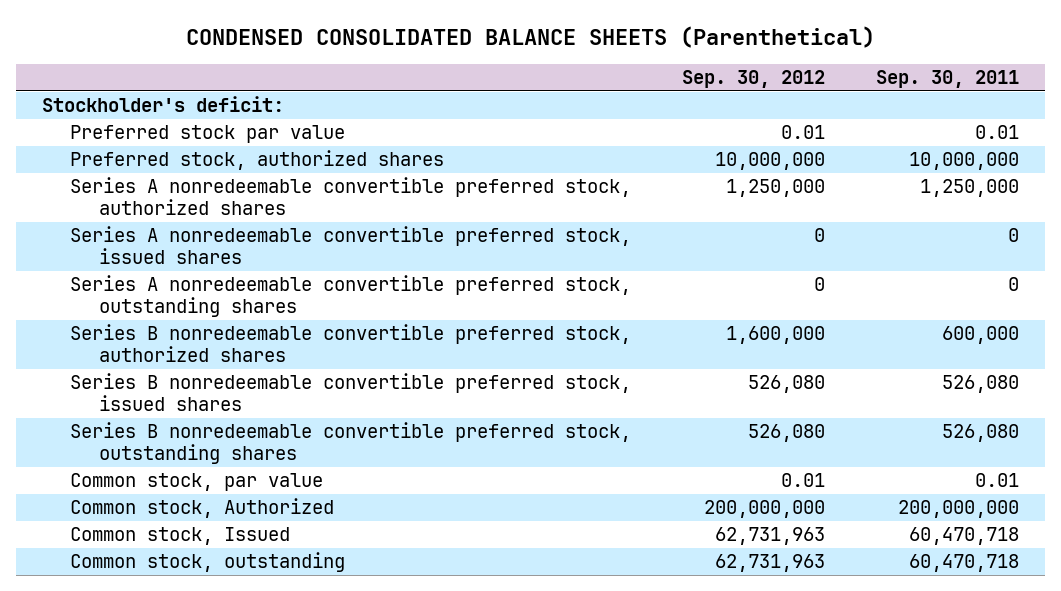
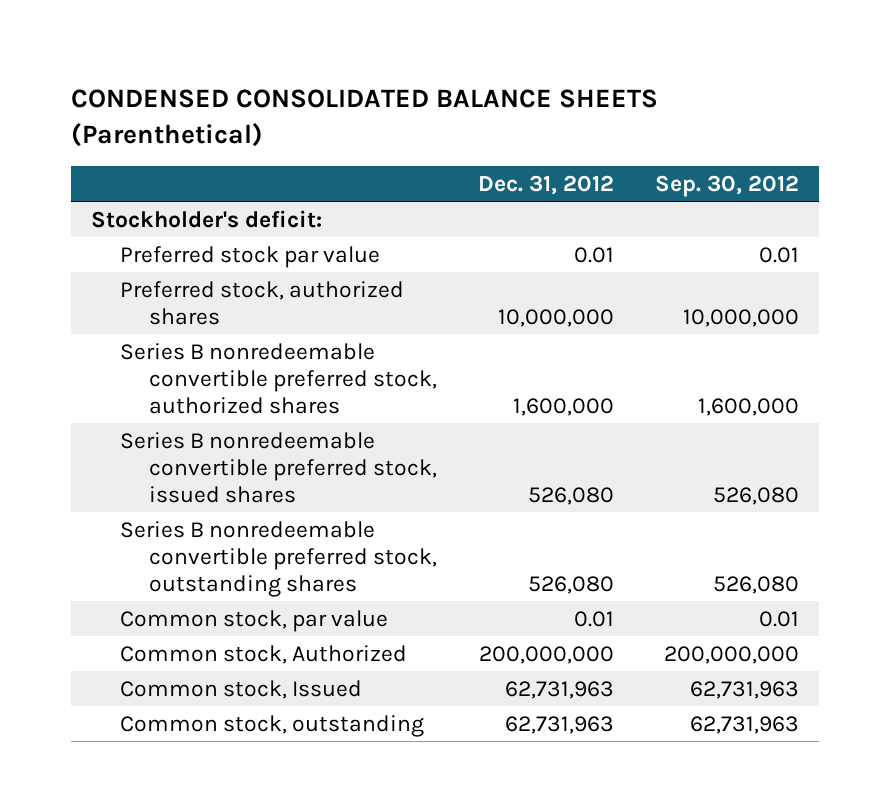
[876,70,1020,89] Sep. 30, 2011 -> none
none -> [478,174,615,195] Dec. 31, 2012
[70,177,632,215] Series A nonredeemable convertible preferred stock, authorized shares -> none
[70,226,632,264] Series A nonredeemable convertible preferred stock, issued shares -> none
[70,275,632,317] Series A nonredeemable convertible preferred stock, outstanding shares -> none

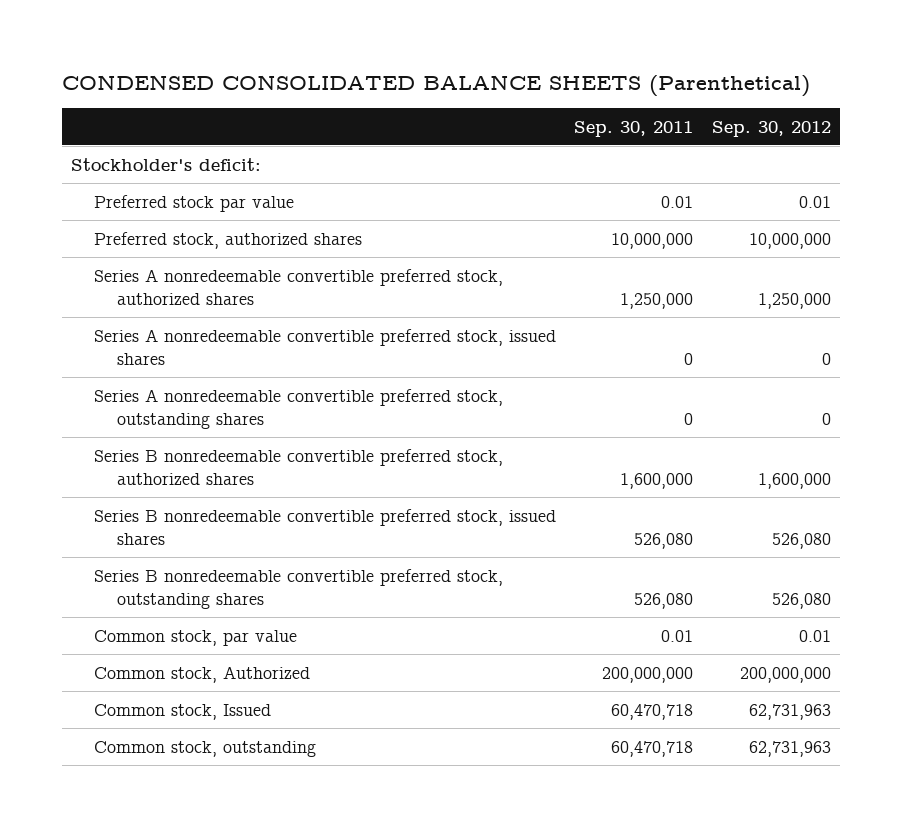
[478,174,615,195] Dec. 31, 2012 -> none
none -> [574,120,694,137] Sep. 30, 2011
none -> [93,268,503,305] Series A nonredeemable convertible preferred stock, authorized shares
none -> [93,328,556,365] Series A nonredeemable convertible preferred stock, issued shares
none -> [93,388,503,429] Series A nonredeemable convertible preferred stock, outstanding shares

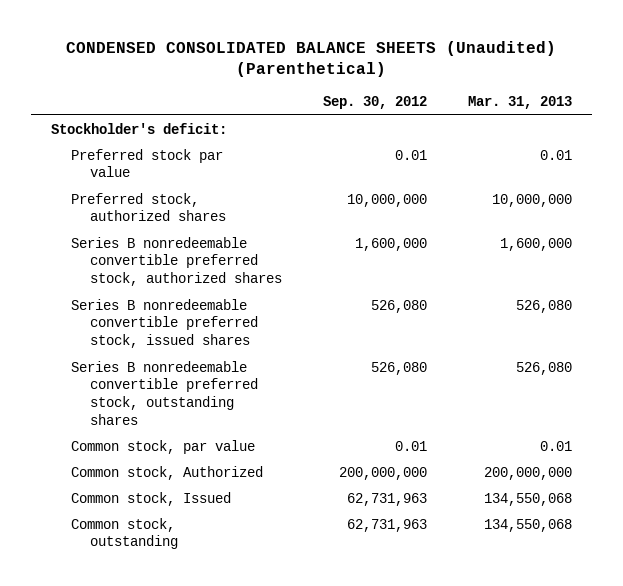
[62,74,811,97] CONDENSED CONSOLIDATED BALANCE SHEETS (Parenthetical) -> [66,40,557,78] CONDENSED CONSOLIDATED BALANCE SHEETS (Unaudited) (Parenthetical)
[574,120,694,137] Sep. 30, 2011 -> none
none -> [467,96,572,110] Mar. 31, 2013
[93,268,503,305] Series A nonredeemable convertible preferred stock, authorized shares -> none
[93,328,556,365] Series A nonredeemable convertible preferred stock, issued shares -> none
[93,388,503,429] Series A nonredeemable convertible preferred stock, outstanding shares -> none

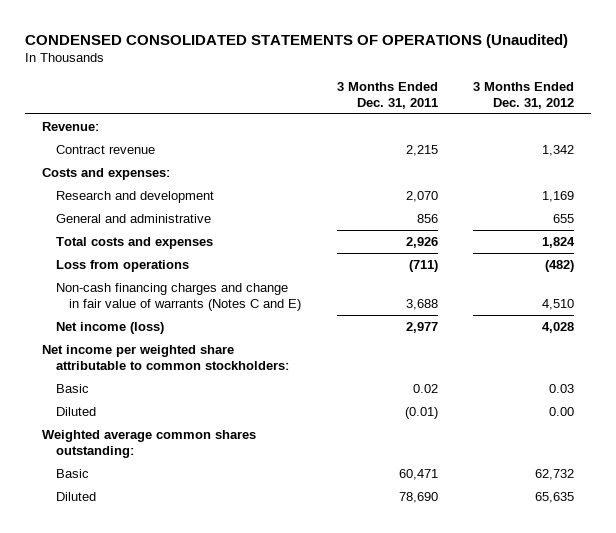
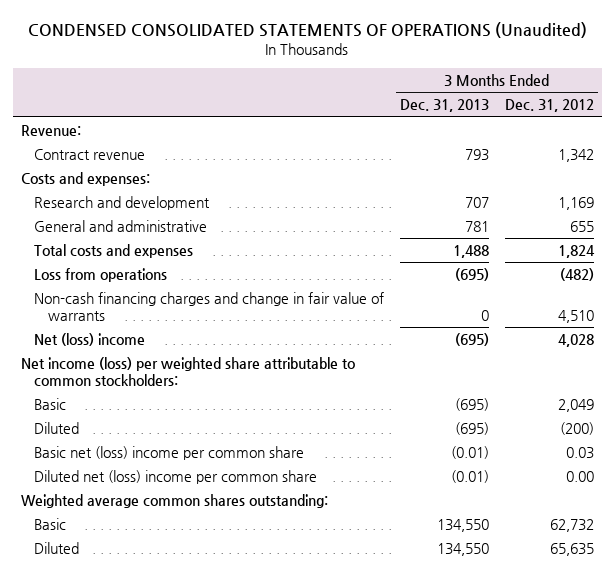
[336,82,438,110] 3 Months Ended Dec. 31, 2011 -> none
none -> [400,99,490,113] Dec. 31, 2013
[55,282,302,311] Non-cash financing charges and change in fair value of warrants (Notes C and E) -> [34,292,385,322] Non-cash financing charges and change in fair value of warrants
[55,321,164,334] Net income (loss) -> [34,333,146,347] Net (loss) income
[42,344,289,370] Net income per weighted share attributable to common stockholders: -> [20,357,355,387] Net income (loss) per weighted share attributable to common stockholders:
[548,383,574,393] 0.03 -> [558,399,595,413] 2,049
[548,406,574,416] 0.00 -> [560,422,595,436] (200)
none -> [34,446,305,461] Basic net (loss) income per common share
none -> [34,470,318,485] Diluted net (loss) income per common share

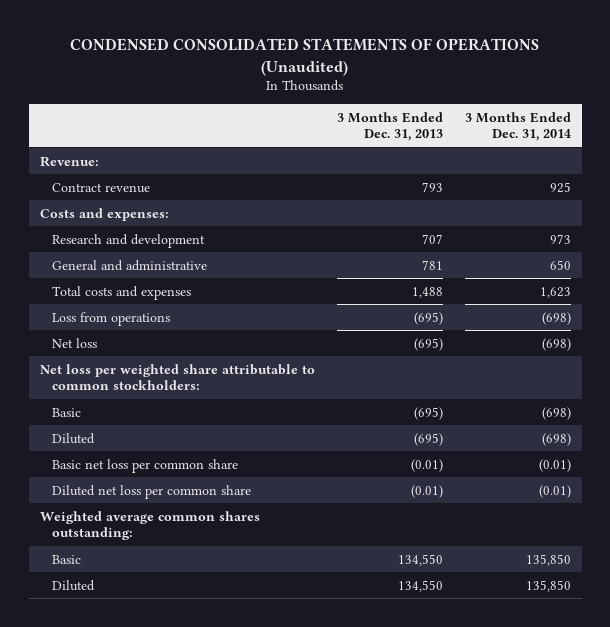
[505,99,595,113] Dec. 31, 2012 -> none
none -> [464,111,571,142] 3 Months Ended Dec. 31, 2014
[34,292,385,322] Non-cash financing charges and change in fair value of warrants -> none
[34,333,146,347] Net (loss) income -> [51,337,97,348] Net loss
[20,357,355,387] Net income (loss) per weighted share attributable to common stockholders: -> [39,363,315,391] Net loss per weighted share attributable to common stockholders:
[34,446,305,461] Basic net (loss) income per common share -> [51,458,238,473] Basic net loss per common share
[34,470,318,485] Diluted net (loss) income per common share -> [51,484,251,499] Diluted net loss per common share

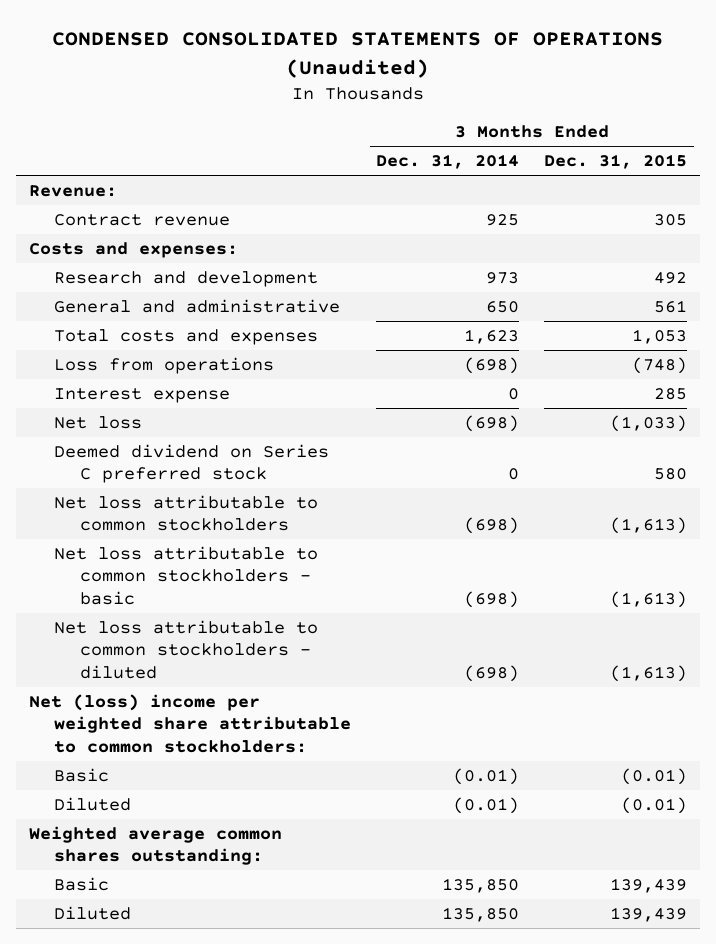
[336,111,443,142] 3 Months Ended Dec. 31, 2013 -> none
none -> [544,154,688,170] Dec. 31, 2015
none -> [54,387,231,403] Interest expense
[51,458,238,473] Basic net loss per common share -> none
[51,484,251,499] Diluted net loss per common share -> none
none -> [54,443,330,484] Deemed dividend on Series C preferred stock
none -> [54,494,319,532] Net loss attributable to common stockholders
none -> [54,545,319,605] Net loss attributable to common stockholders - basic
none -> [54,619,319,679] Net loss attributable to common stockholders - diluted
[39,363,315,391] Net loss per weighted share attributable to common stockholders: -> [28,693,352,753] Net (loss) income per weighted share attributable to common stockholders:
[541,406,571,420] (698) -> [453,767,520,785] (0.01)
[541,432,571,446] (698) -> [453,796,520,814] (0.01)

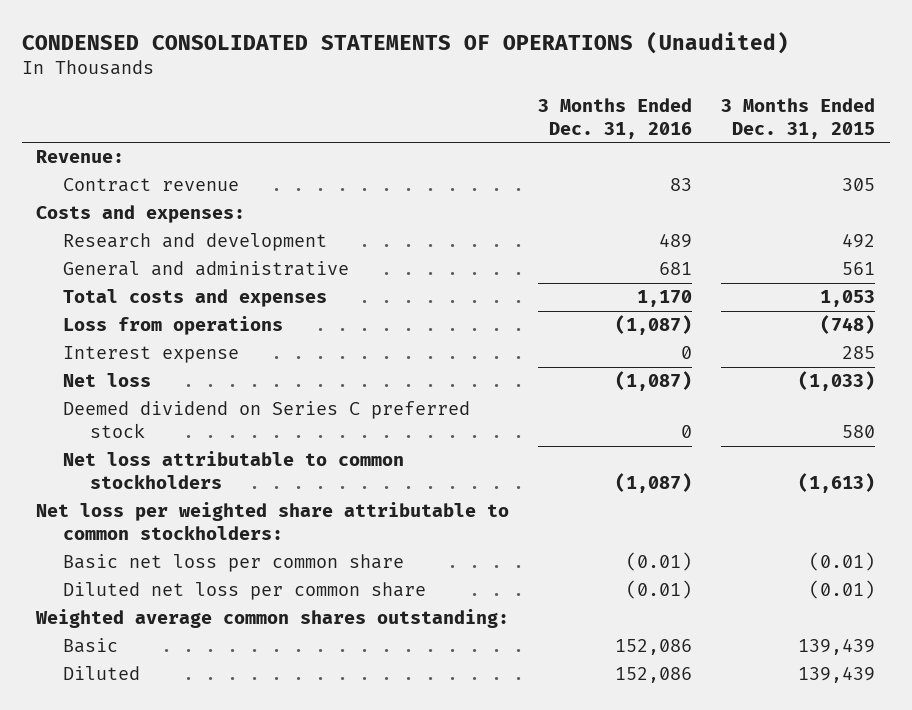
[376,154,520,170] Dec. 31, 2014 -> none
none -> [538,98,693,139] 3 Months Ended Dec. 31, 2016
[54,545,319,605] Net loss attributable to common stockholders - basic -> none
[54,619,319,679] Net loss attributable to common stockholders - diluted -> none
[28,693,352,753] Net (loss) income per weighted share attributable to common stockholders: -> [36,502,510,540] Net loss per weighted share attributable to common stockholders:
[54,767,110,782] Basic -> [63,554,405,573] Basic net loss per common share
[54,796,132,811] Diluted -> [63,582,427,601] Diluted net loss per common share

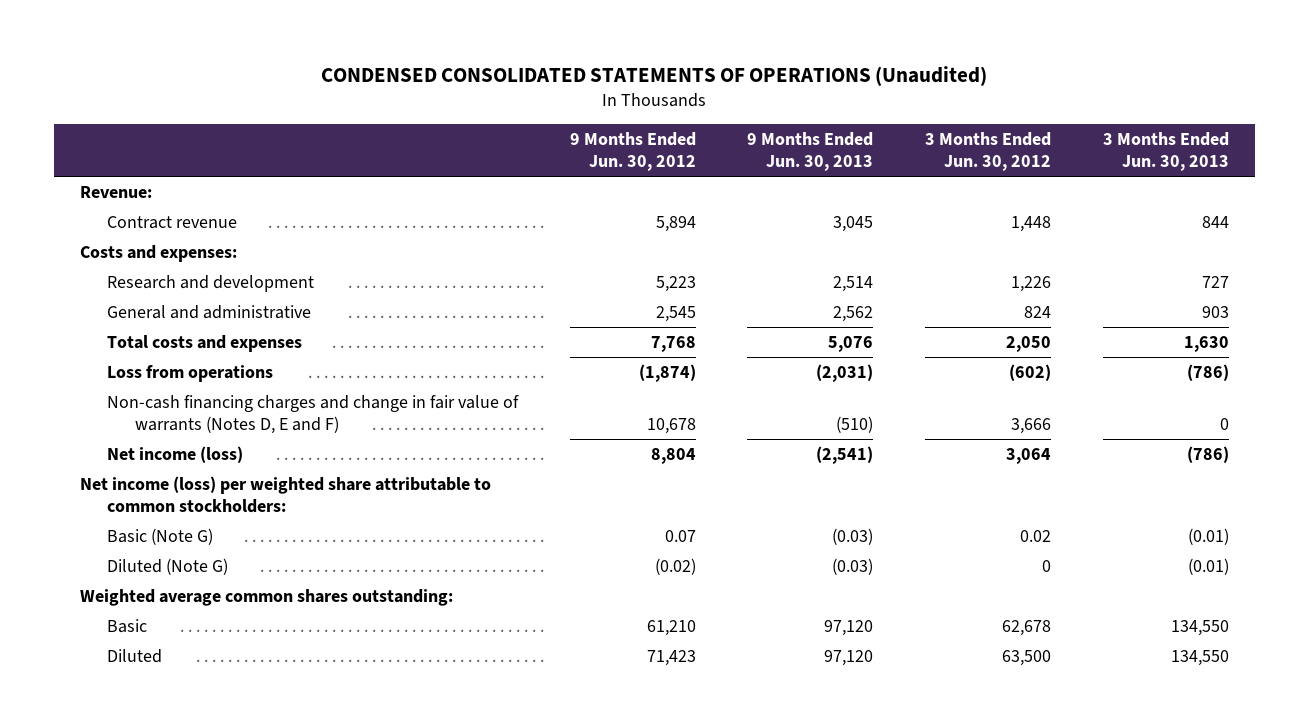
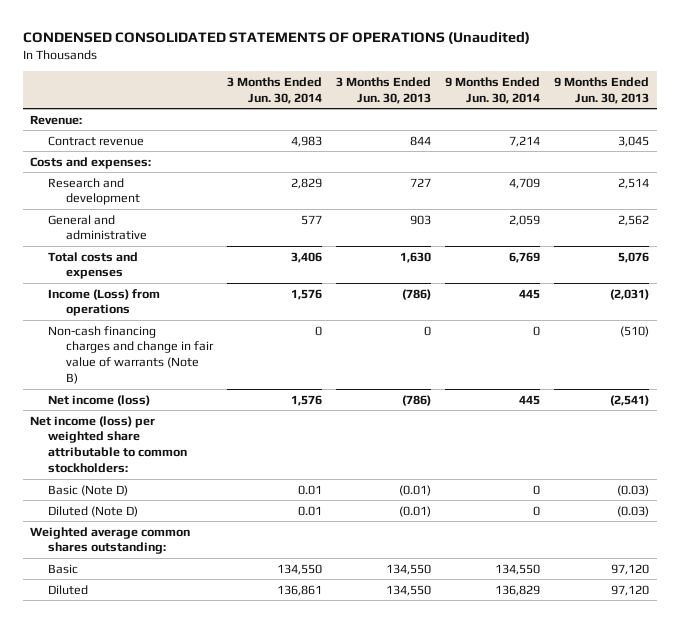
[569,132,696,172] 9 Months Ended Jun. 30, 2012 -> none
[925,132,1052,172] 3 Months Ended Jun. 30, 2012 -> none
none -> [226,76,322,104] 3 Months Ended Jun. 30, 2014
none -> [445,76,541,104] 9 Months Ended Jun. 30, 2014
[107,365,274,383] Loss from operations -> [47,288,160,317] Income (Loss) from operations
[107,395,520,434] Non-cash financing charges and change in fair value of warrants (Notes D, E and F) -> [47,325,214,385] Non-cash financing charges and change in fair value of warrants (Note B)
[107,528,214,546] Basic (Note G) -> [47,484,128,496] Basic (Note D)
[107,558,229,576] Diluted (Note G) -> [47,505,138,517] Diluted (Note D)

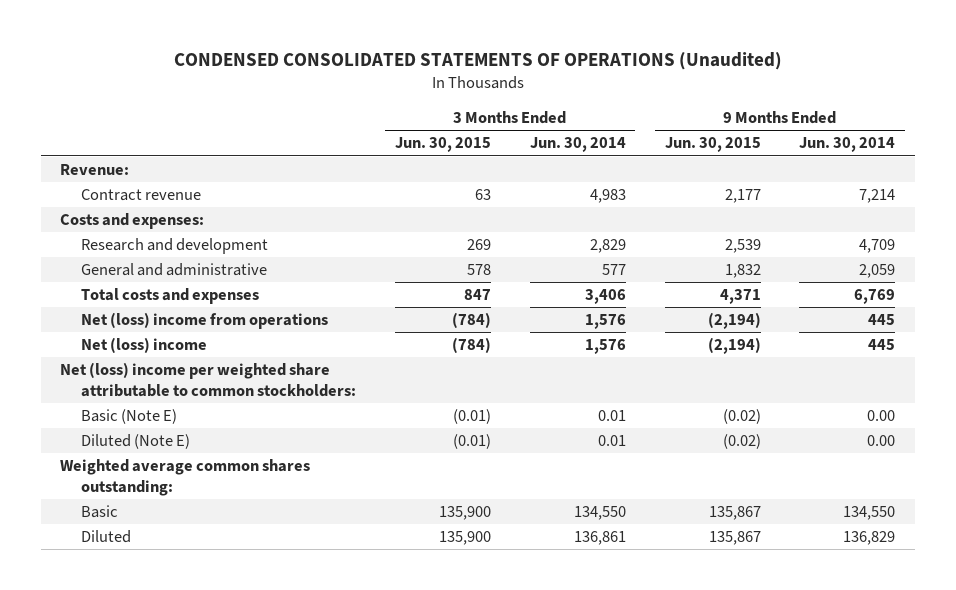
[336,76,432,104] 3 Months Ended Jun. 30, 2013 -> none
[554,76,650,104] 9 Months Ended Jun. 30, 2013 -> none
none -> [394,137,491,153] Jun. 30, 2015
none -> [664,137,761,153] Jun. 30, 2015
[47,325,214,385] Non-cash financing charges and change in fair value of warrants (Note B) -> none
[47,288,160,317] Income (Loss) from operations -> [80,312,328,330] Net (loss) income from operations
[47,394,150,406] Net income (loss) -> [80,337,207,354] Net (loss) income
[29,415,187,474] Net income (loss) per weighted share attributable to common stockholders: -> [60,362,356,397] Net (loss) income per weighted share attributable to common stockholders:
[47,484,128,496] Basic (Note D) -> [80,409,177,425] Basic (Note E)
[533,484,541,495] 0 -> [867,410,896,422] 0.00
[47,505,138,517] Diluted (Note D) -> [80,434,190,450] Diluted (Note E)
[533,505,541,516] 0 -> [867,435,896,447] 0.00

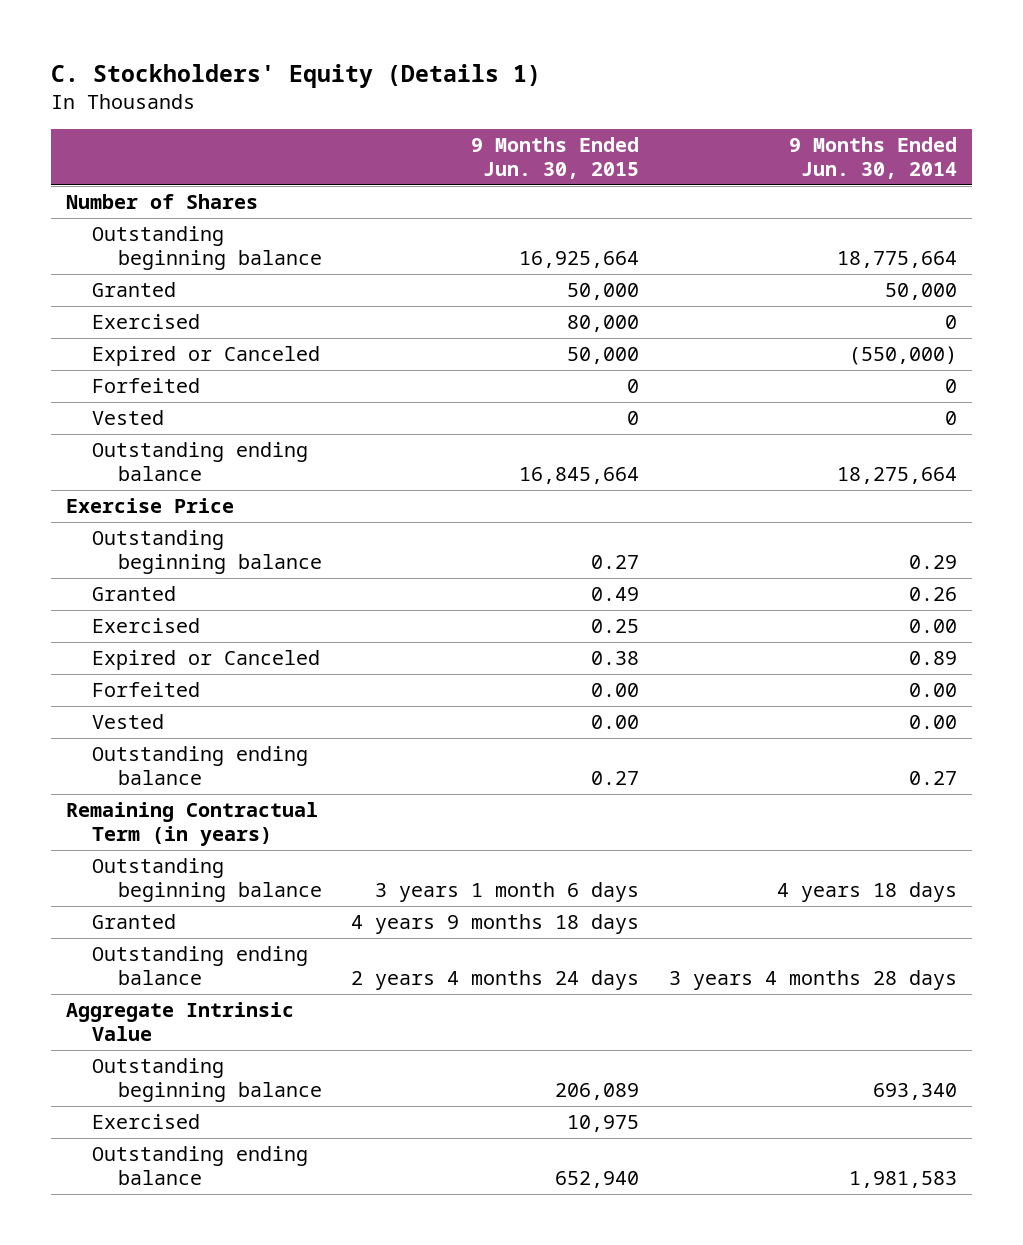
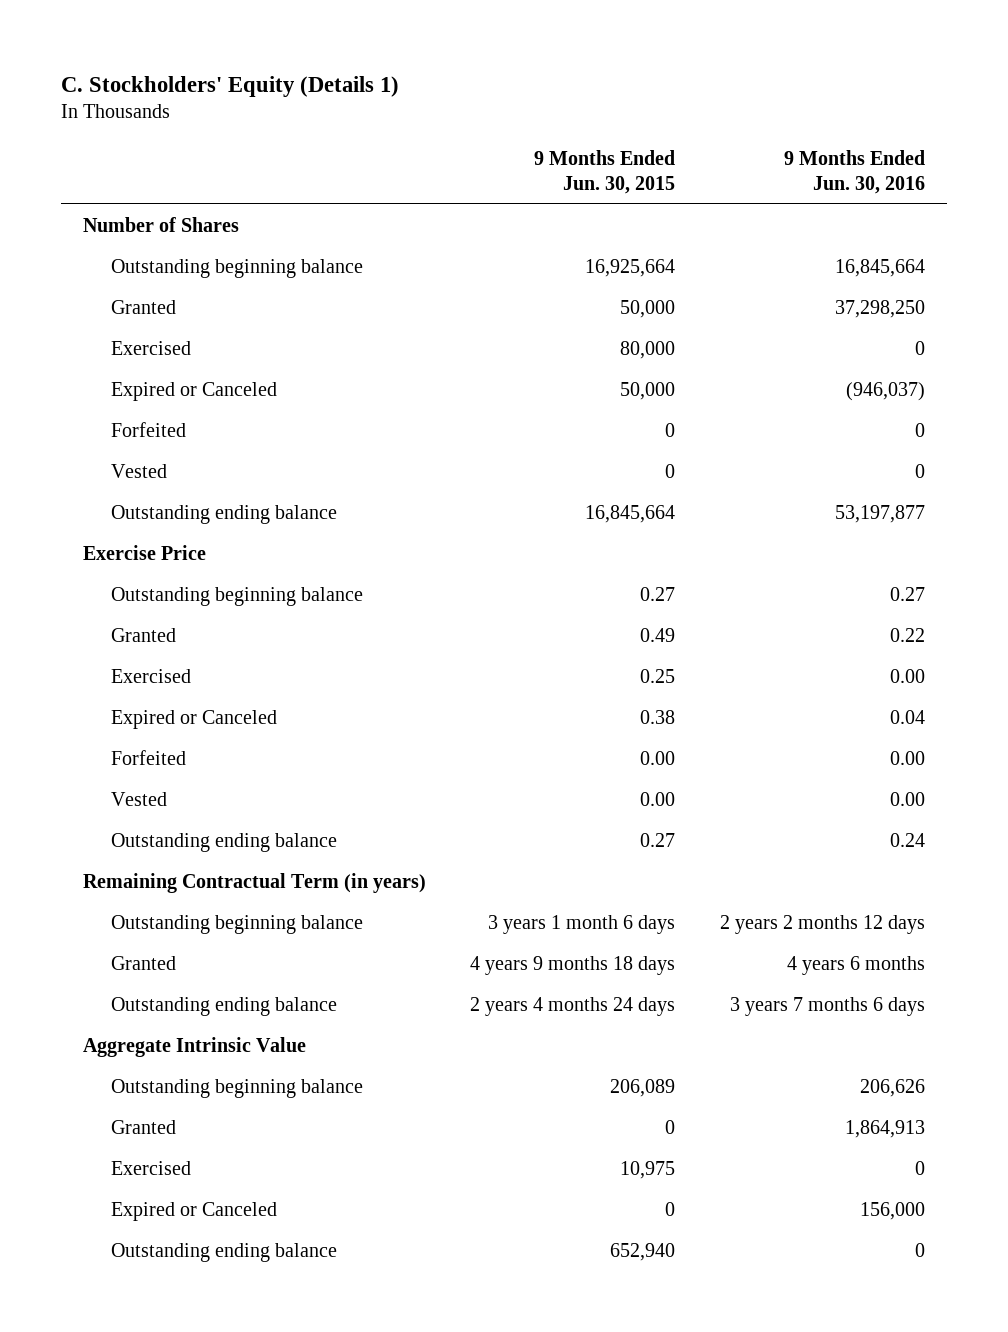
[788,137,957,180] 9 Months Ended Jun. 30, 2014 -> none
none -> [783,149,925,194] 9 Months Ended Jun. 30, 2016
none -> [111,1119,177,1134] Granted
none -> [111,1201,278,1221] Expired or Canceled

